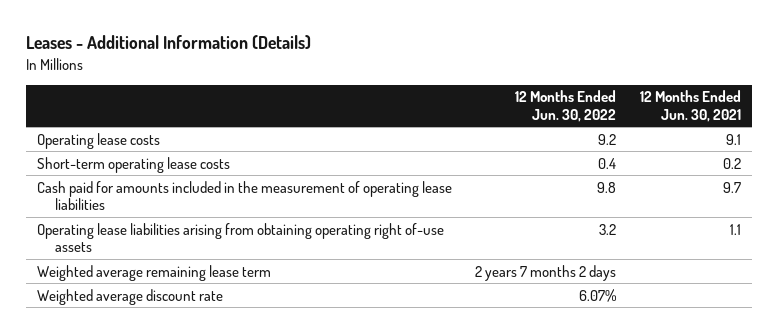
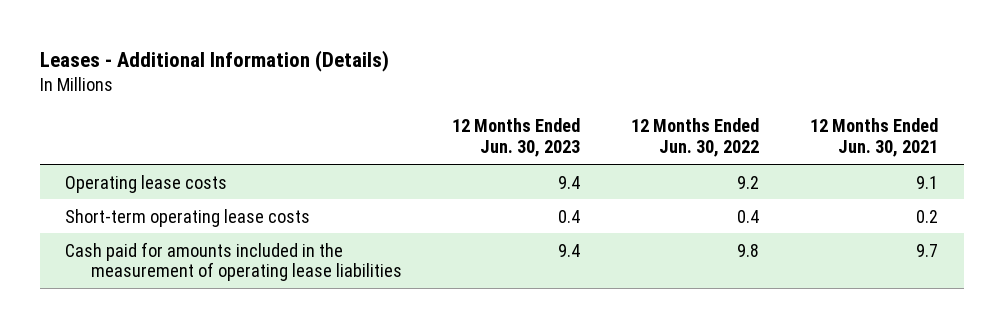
none -> [452,118,581,158] 12 Months Ended Jun. 30, 2023
[37,222,445,253] Operating lease liabilities arising from obtaining operating right of-use assets -> none
[37,264,272,281] Weighted average remaining lease term -> none
[37,288,224,305] Weighted average discount rate -> none

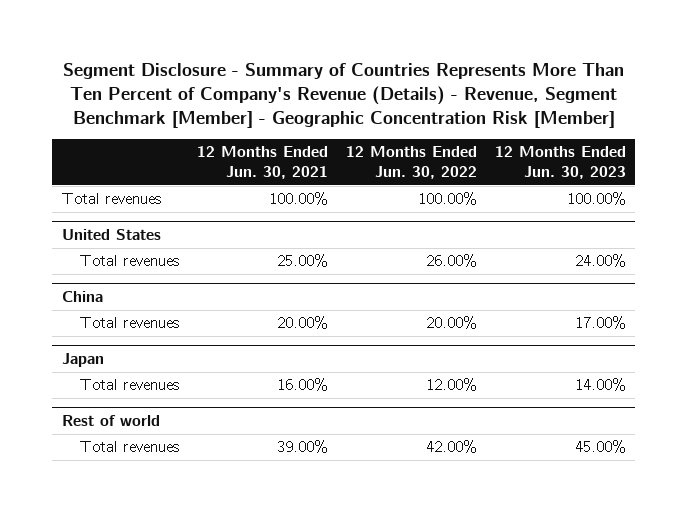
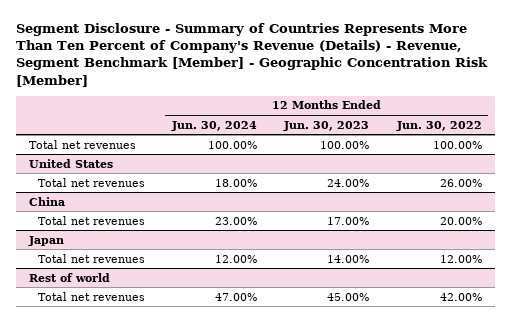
[196,146,328,180] 12 Months Ended Jun. 30, 2021 -> none
none -> [170,120,257,131] Jun. 30, 2024
[61,193,161,205] Total revenues -> [29,139,137,149] Total net revenues
[79,255,179,267] Total revenues -> [37,177,145,187] Total net revenues
[79,317,179,329] Total revenues -> [37,215,145,225] Total net revenues
[79,379,179,391] Total revenues -> [37,253,145,263] Total net revenues
[79,441,179,453] Total revenues -> [37,291,145,301] Total net revenues

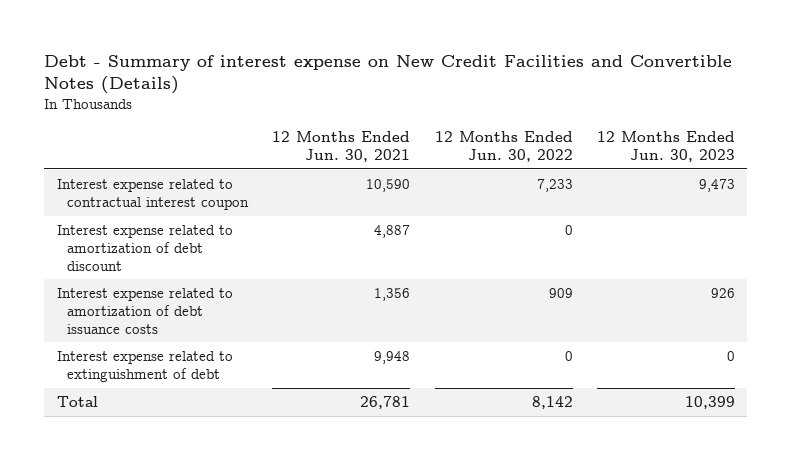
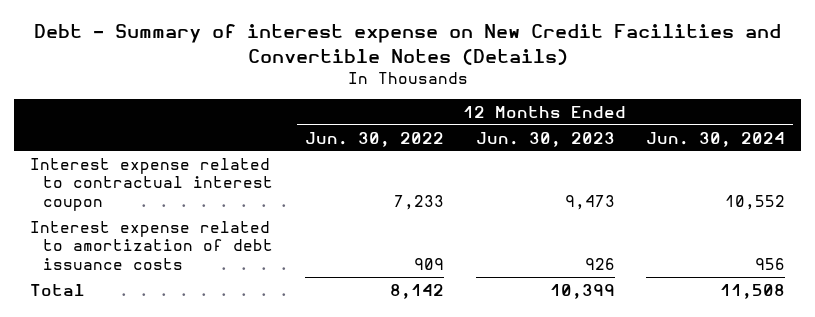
[272,131,411,163] 12 Months Ended Jun. 30, 2021 -> none
none -> [646,131,786,147] Jun. 30, 2024
[56,224,233,271] Interest expense related to amortization of debt discount -> none
[56,350,233,382] Interest expense related to extinguishment of debt -> none

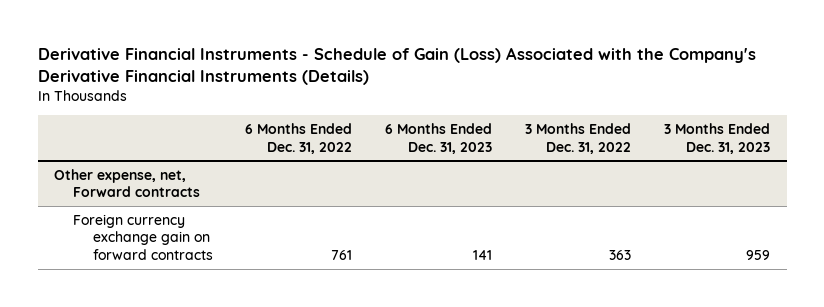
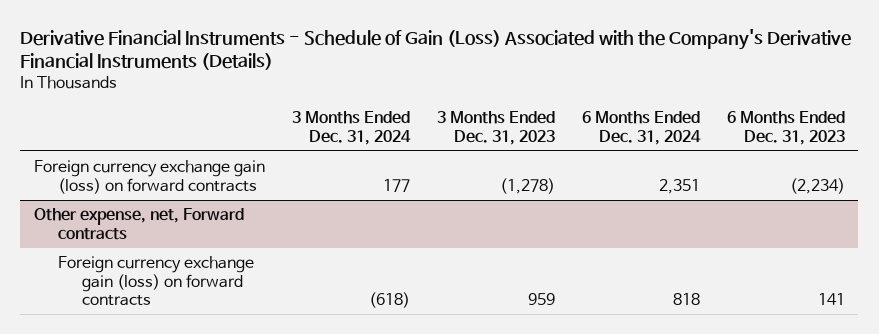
[245,122,353,154] 6 Months Ended Dec. 31, 2022 -> none
[525,122,632,154] 3 Months Ended Dec. 31, 2022 -> none
none -> [291,111,411,146] 3 Months Ended Dec. 31, 2024
none -> [581,111,701,146] 6 Months Ended Dec. 31, 2024
none -> [33,159,265,194] Foreign currency exchange gain (loss) on forward contracts
[73,213,213,261] Foreign currency exchange gain on forward contracts -> [57,255,254,307] Foreign currency exchange gain (loss) on forward contracts

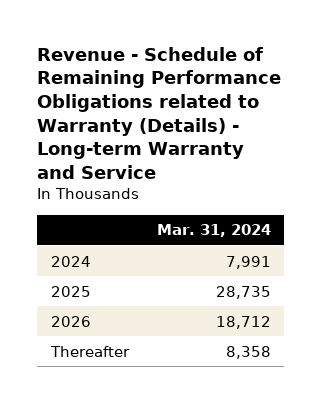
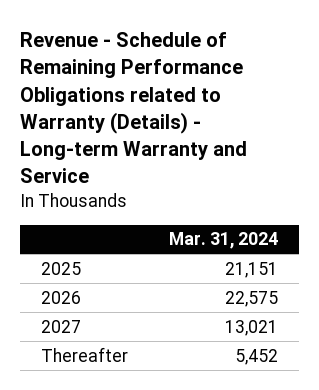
[50,255,91,267] 2024 -> none
[215,285,271,299] 28,735 -> [225,261,279,278] 21,151
[215,315,271,329] 18,712 -> [225,290,279,307] 22,575
none -> [40,319,81,333] 2027
[225,345,271,359] 8,358 -> [235,348,279,365] 5,452

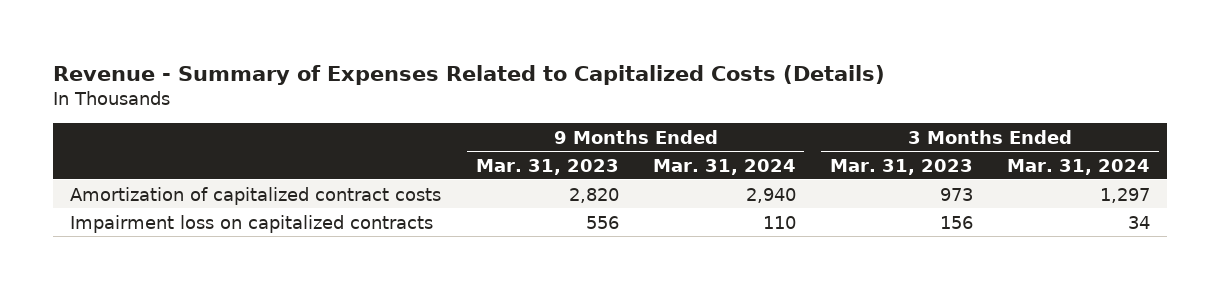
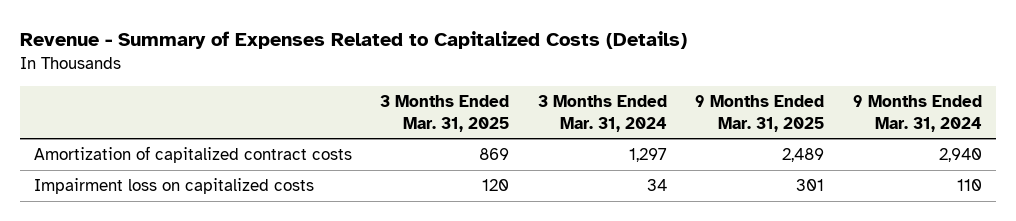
[475,158,619,175] Mar. 31, 2023 -> none
[829,158,973,175] Mar. 31, 2023 -> none
none -> [380,95,510,132] 3 Months Ended Mar. 31, 2025
none -> [695,95,825,132] 9 Months Ended Mar. 31, 2025
[70,214,434,233] Impairment loss on capitalized contracts -> [33,178,314,195] Impairment loss on capitalized costs

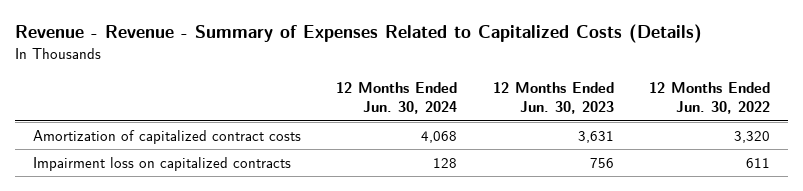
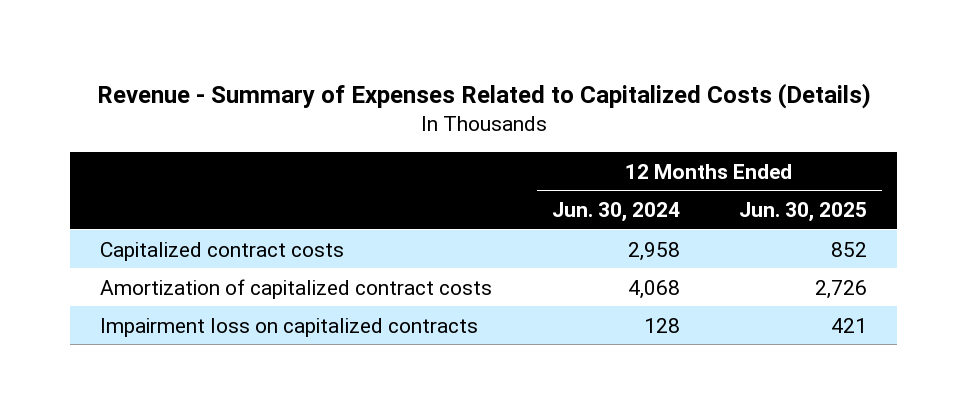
[14,24,702,44] Revenue - Revenue - Summary of Expenses Related to Capitalized Costs (Details) -> [96,82,871,109] Revenue - Summary of Expenses Related to Capitalized Costs (Details)
[492,81,614,115] 12 Months Ended Jun. 30, 2023 -> none
[649,81,771,115] 12 Months Ended Jun. 30, 2022 -> none
none -> [739,201,868,222] Jun. 30, 2025
none -> [100,241,345,261] Capitalized contract costs

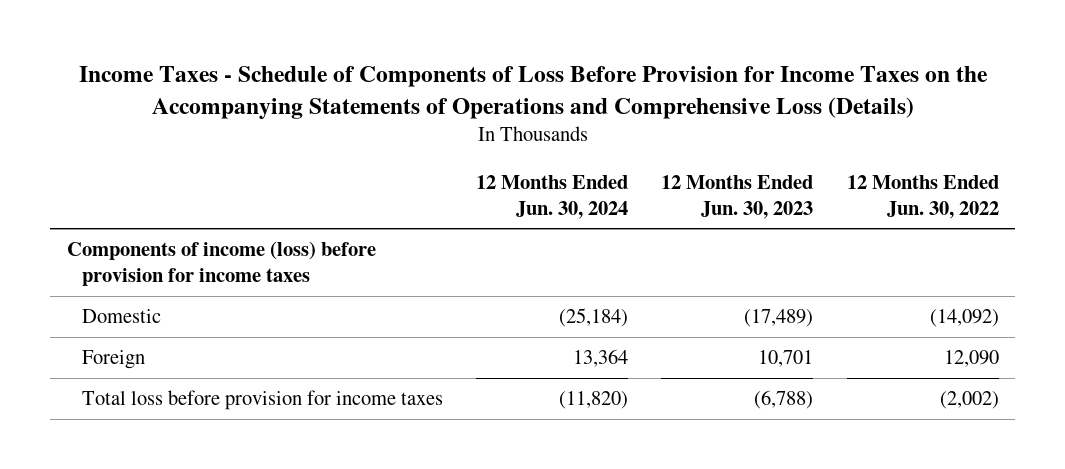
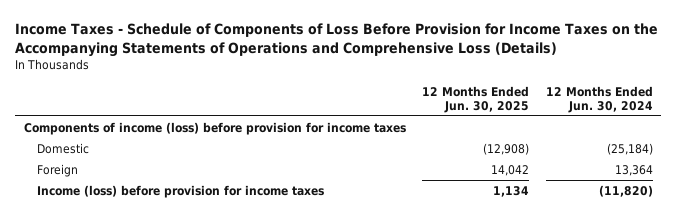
[661,174,814,219] 12 Months Ended Jun. 30, 2023 -> none
[846,174,999,219] 12 Months Ended Jun. 30, 2022 -> none
none -> [422,85,530,113] 12 Months Ended Jun. 30, 2025
[81,390,443,411] Total loss before provision for income taxes -> [36,184,324,198] Income (loss) before provision for income taxes

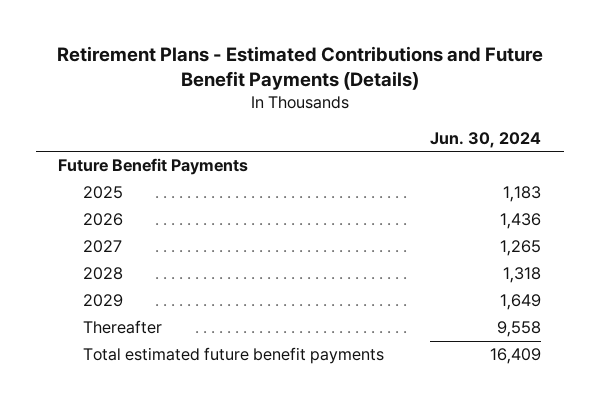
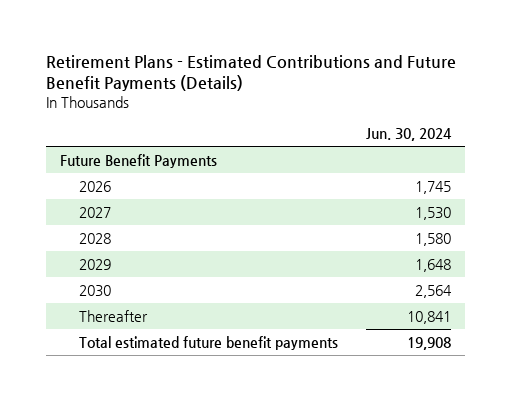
[83,186,124,200] 2025 -> none
[500,213,542,230] 1,436 -> [414,180,451,194] 1,745
[500,240,542,257] 1,265 -> [414,206,451,220] 1,530
[503,267,542,284] 1,318 -> [414,232,451,246] 1,580
[500,294,542,311] 1,649 -> [414,258,451,272] 1,648
none -> [78,284,111,297] 2030
[497,321,542,338] 9,558 -> [406,310,451,324] 10,841
[490,348,542,365] 16,409 -> [406,336,451,350] 19,908

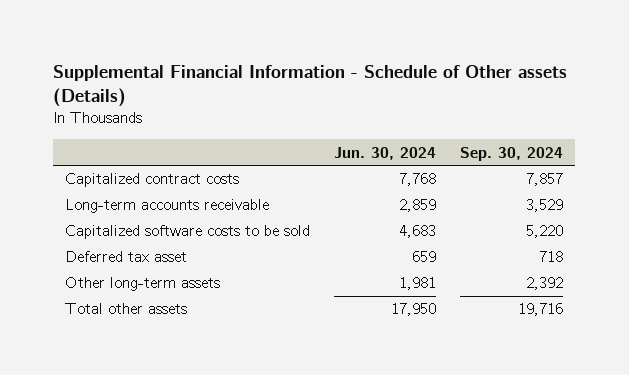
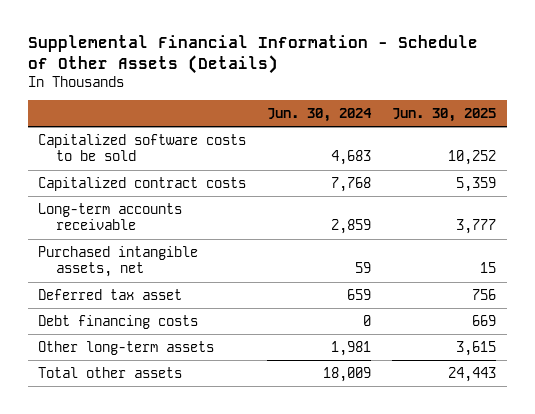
[53,64,568,108] Supplemental Financial Information - Schedule of Other assets (Details) -> [27,35,478,75] Supplemental Financial Information - Schedule of Other Assets (Details)
[460,146,564,161] Sep. 30, 2024 -> none
none -> [392,107,497,122] Jun. 30, 2025
[65,225,311,240] Capitalized software costs to be sold -> [38,133,247,162] Capitalized software costs to be sold
none -> [38,245,199,278] Purchased intangible assets, net
none -> [38,314,199,329] Debt financing costs
[391,303,437,317] 17,950 -> [323,366,372,382] 18,009

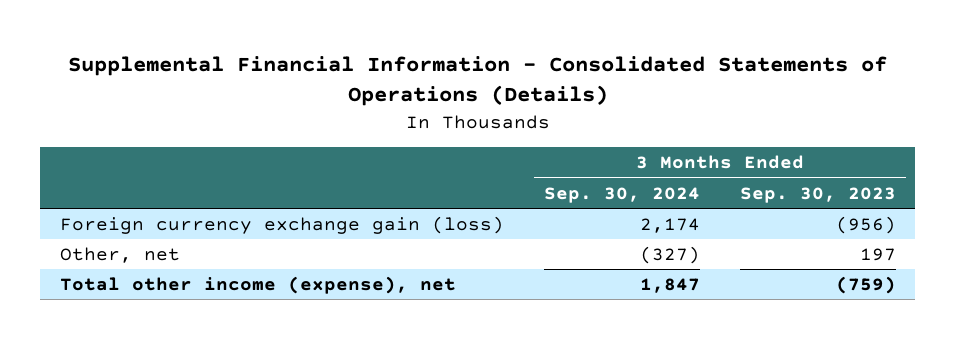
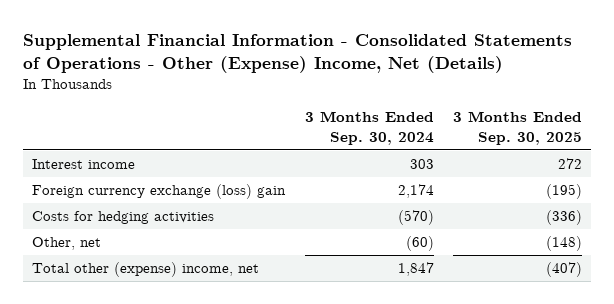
[67,55,887,107] Supplemental Financial Information - Consolidated Statements of Operations (Details) -> [22,33,572,73] Supplemental Financial Information - Consolidated Statements of Operations - Other (Expense) Income, Net (Details)
[739,186,896,203] Sep. 30, 2023 -> none
none -> [452,111,582,145] 3 Months Ended Sep. 30, 2025
none -> [32,159,136,170] Interest income
[60,215,505,234] Foreign currency exchange gain (loss) -> [32,184,287,200] Foreign currency exchange (loss) gain
none -> [32,211,215,225] Costs for hedging activities
[639,245,700,264] (327) -> [405,236,434,252] (60)
[60,275,457,294] Total other income (expense), net -> [32,262,260,278] Total other (expense) income, net

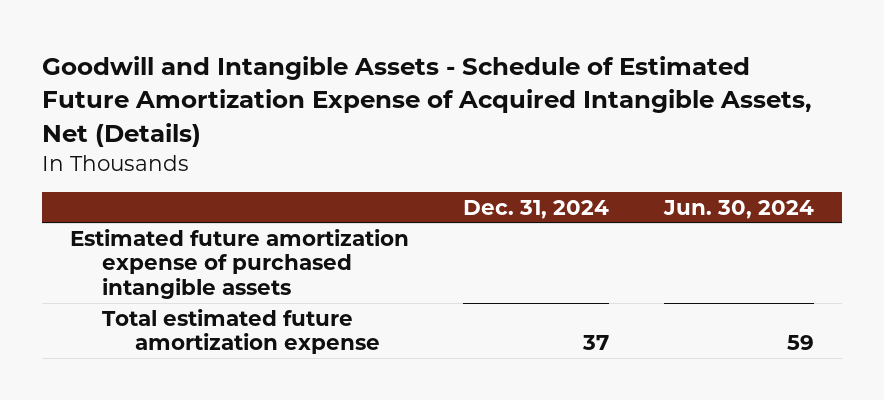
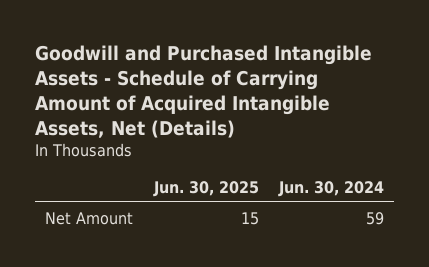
[42,56,812,147] Goodwill and Intangible Assets - Schedule of Estimated Future Amortization Expense of Acquired Intangible Assets, Net (Details) -> [35,45,373,138] Goodwill and Purchased Intangible Assets - Schedule of Carrying Amount of Acquired Intangible Assets, Net (Details)
[463,199,610,219] Dec. 31, 2024 -> none
none -> [152,181,259,198] Jun. 30, 2025
[69,228,409,300] Estimated future amortization expense of purchased intangible assets -> none
[102,308,381,355] Total estimated future amortization expense -> [45,211,134,225] Net Amount

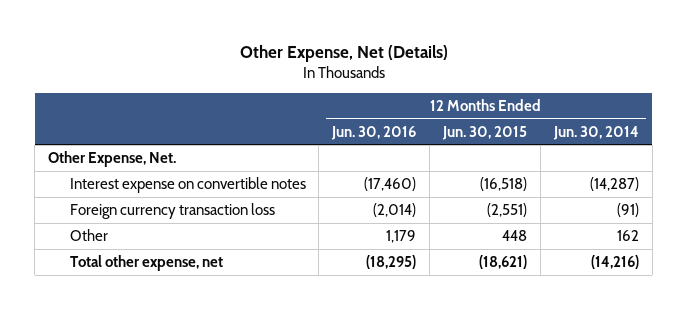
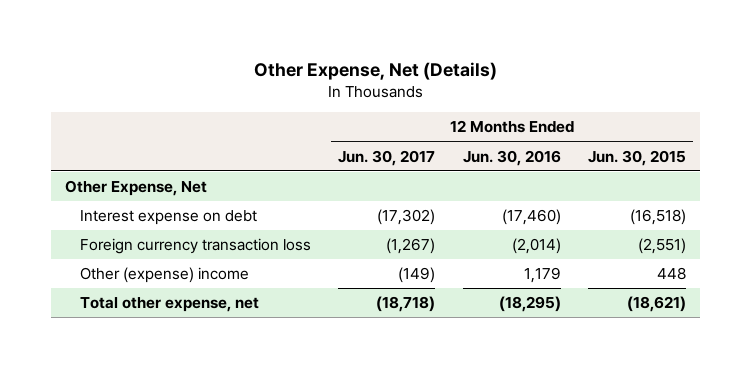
[552,125,639,140] Jun. 30, 2014 -> none
none -> [338,149,436,166] Jun. 30, 2017
[48,151,177,168] Other Expense, Net. -> [65,180,208,197] Other Expense, Net
[69,177,306,194] Interest expense on convertible notes -> [79,210,257,226] Interest expense on debt
[69,229,108,242] Other -> [79,267,249,284] Other (expense) income

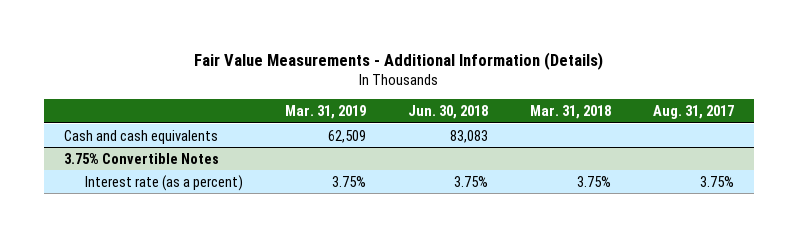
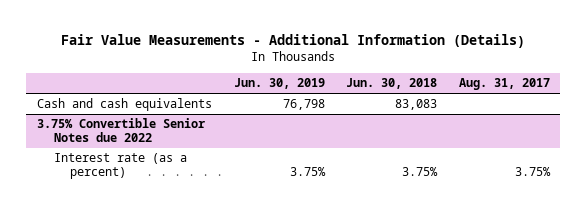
[284,105,366,120] Mar. 31, 2019 -> none
[529,105,611,120] Mar. 31, 2018 -> none
none -> [233,78,325,90] Jun. 30, 2019
[64,152,220,164] 3.75% Convertible Notes -> [36,118,205,143] 3.75% Convertible Senior Notes due 2022

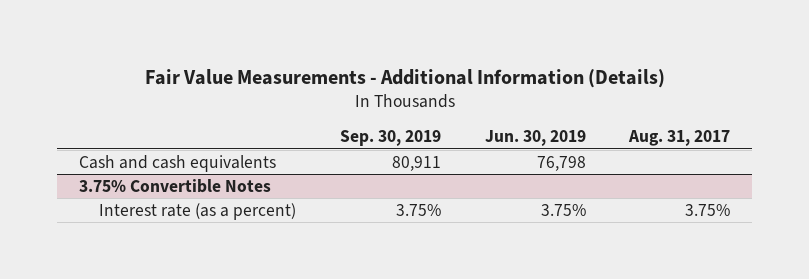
[346,78,438,90] Jun. 30, 2018 -> none
none -> [340,130,442,147] Sep. 30, 2019
[36,118,205,143] 3.75% Convertible Senior Notes due 2022 -> [78,178,271,193] 3.75% Convertible Notes

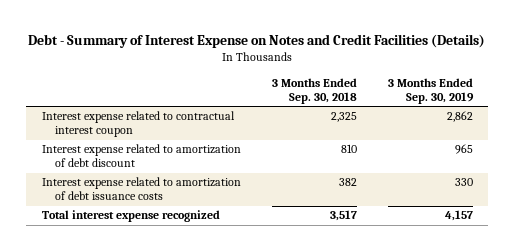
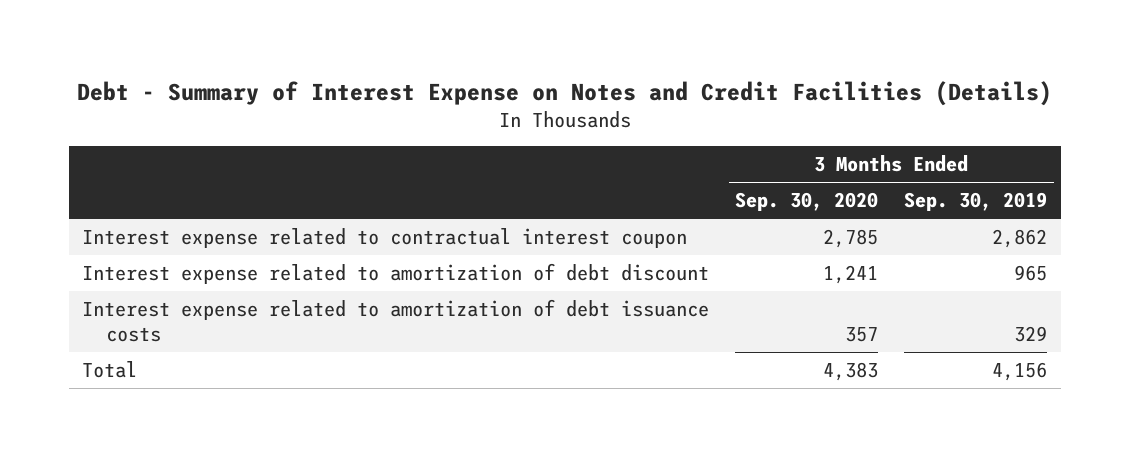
[271,77,357,104] 3 Months Ended Sep. 30, 2018 -> none
none -> [735,192,879,212] Sep. 30, 2020
[454,178,473,187] 330 -> [1014,326,1048,343] 329
[41,210,220,223] Total interest expense recognized -> [82,360,138,378] Total
[444,210,473,222] 4,157 -> [992,361,1048,381] 4,156

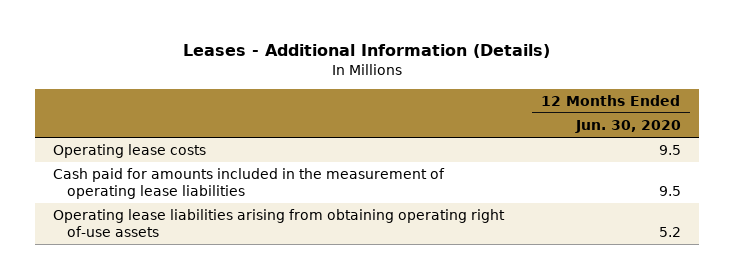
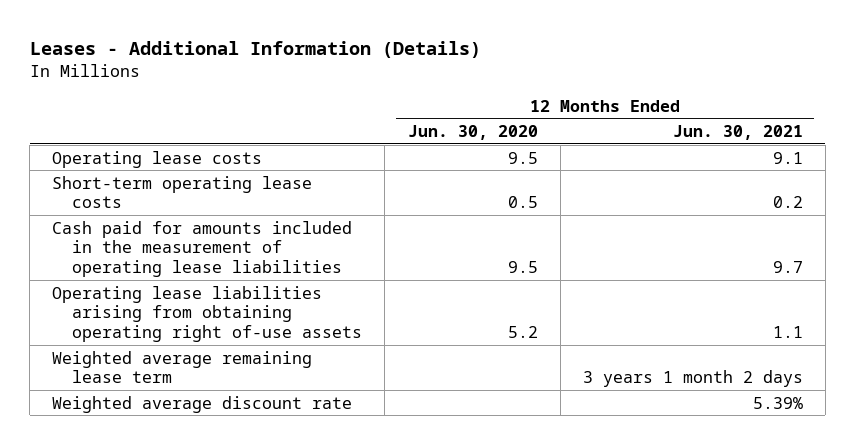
none -> [672,125,803,141] Jun. 30, 2021
none -> [52,175,313,209] Short-term operating lease costs
none -> [52,350,313,384] Weighted average remaining lease term
none -> [52,395,353,413] Weighted average discount rate

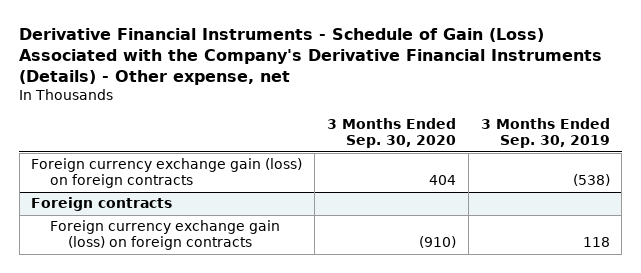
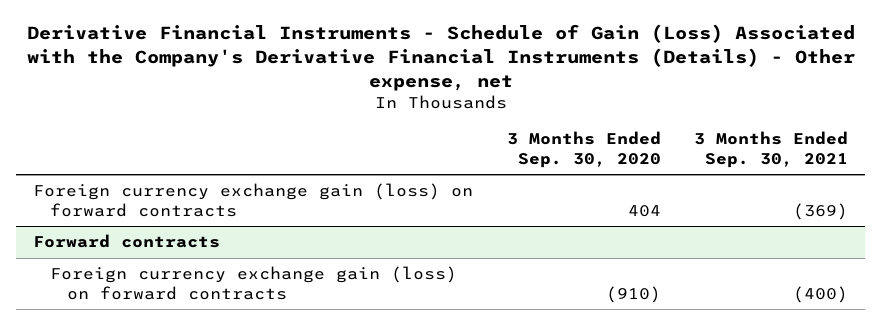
[480,118,610,149] 3 Months Ended Sep. 30, 2019 -> none
none -> [694,131,849,168] 3 Months Ended Sep. 30, 2021
[31,158,303,189] Foreign currency exchange gain (loss) on foreign contracts -> [32,183,473,217] Foreign currency exchange gain (loss) on forward contracts
[31,197,173,212] Foreign contracts -> [32,234,220,249] Forward contracts
[49,220,280,251] Foreign currency exchange gain (loss) on foreign contracts -> [49,266,457,300] Foreign currency exchange gain (loss) on forward contracts

